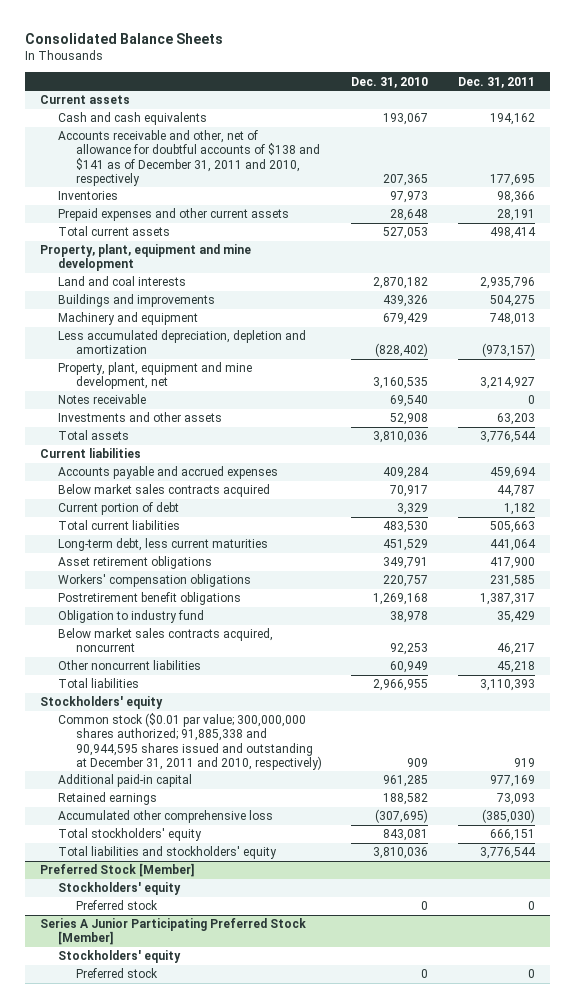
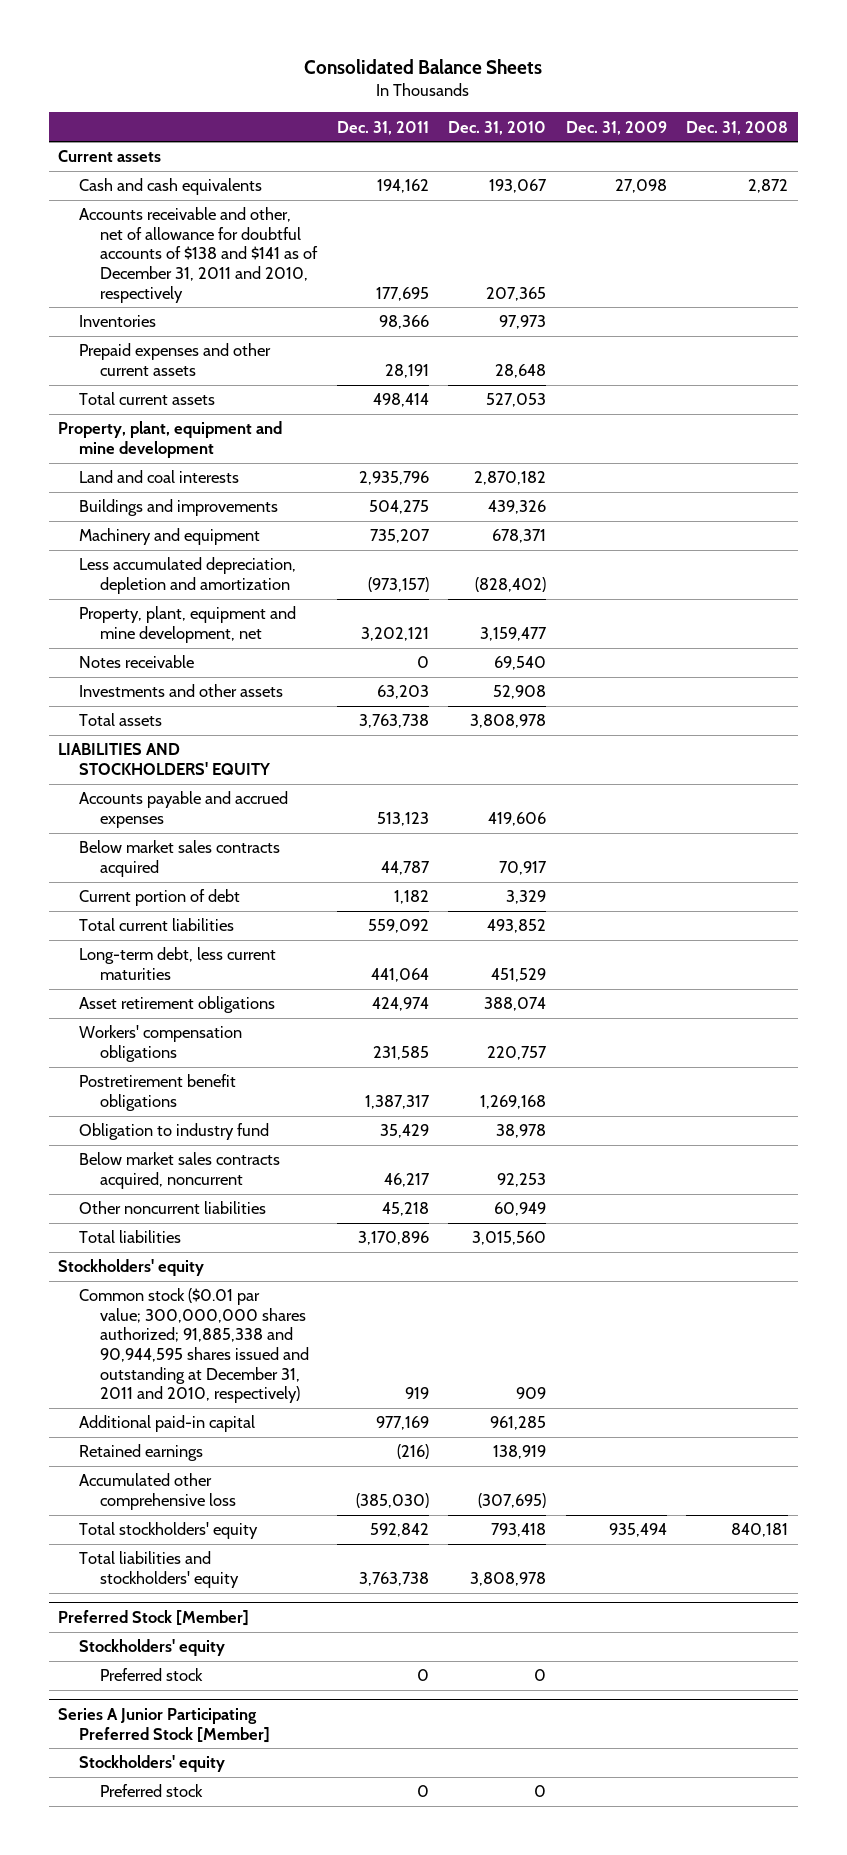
none -> [565,120,667,135] Dec. 31, 2009
none -> [686,120,789,135] Dec. 31, 2008
[383,313,429,326] 679,429 -> [492,529,547,544] 678,371
[490,313,536,326] 748,013 -> [369,529,430,544] 735,207
[373,377,429,390] 3,160,535 -> [480,626,548,641] 3,159,477
[480,377,536,390] 3,214,927 -> [360,626,429,641] 3,202,121
[373,431,429,444] 3,810,036 -> [470,714,547,729] 3,808,978
[480,431,537,444] 3,776,544 -> [358,714,429,729] 3,763,738
[39,448,141,459] Current liabilities -> [58,743,271,775] LIABILITIES AND STOCKHOLDERS' EQUITY
[383,467,430,480] 409,284 -> [488,811,547,826] 419,606
[490,467,537,480] 459,694 -> [376,811,429,826] 513,123
[383,521,429,534] 483,530 -> [487,919,547,934] 493,852
[490,521,536,534] 505,663 -> [367,919,429,934] 559,092
[383,557,429,570] 349,791 -> [484,997,547,1012] 388,074
[490,557,536,570] 417,900 -> [371,997,429,1012] 424,974
[373,679,429,692] 2,966,955 -> [472,1231,547,1246] 3,015,560
[480,679,536,692] 3,110,393 -> [357,1231,429,1246] 3,170,896
[383,793,429,806] 188,582 -> [493,1445,547,1460] 138,919
[497,793,536,806] 73,093 -> [396,1444,429,1460] (216)
[383,829,429,842] 843,081 -> [491,1523,547,1538] 793,418
[490,829,536,842] 666,151 -> [369,1523,429,1538] 592,842
[373,847,429,860] 3,810,036 -> [470,1571,547,1586] 3,808,978
[480,847,537,860] 3,776,544 -> [358,1571,429,1586] 3,763,738

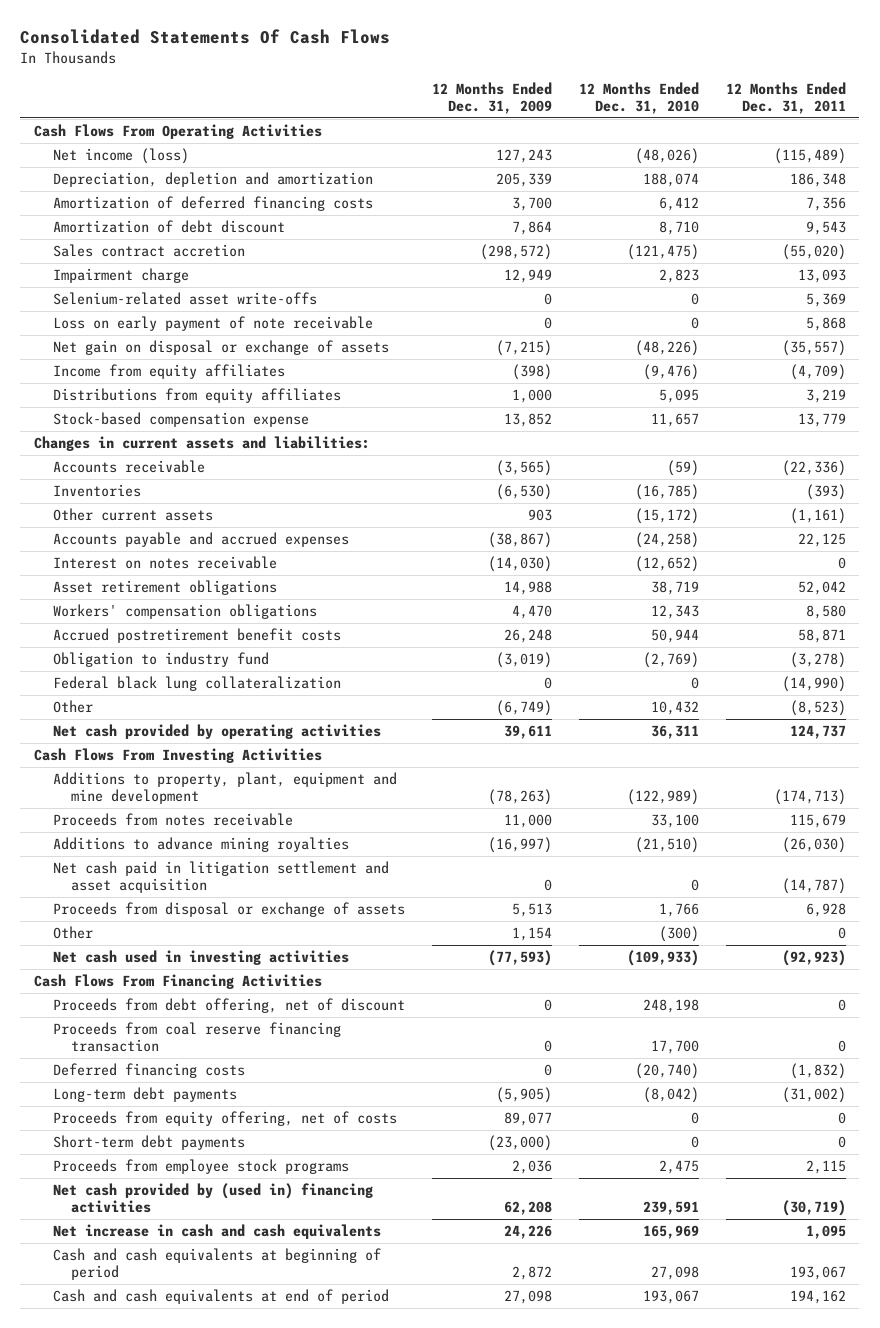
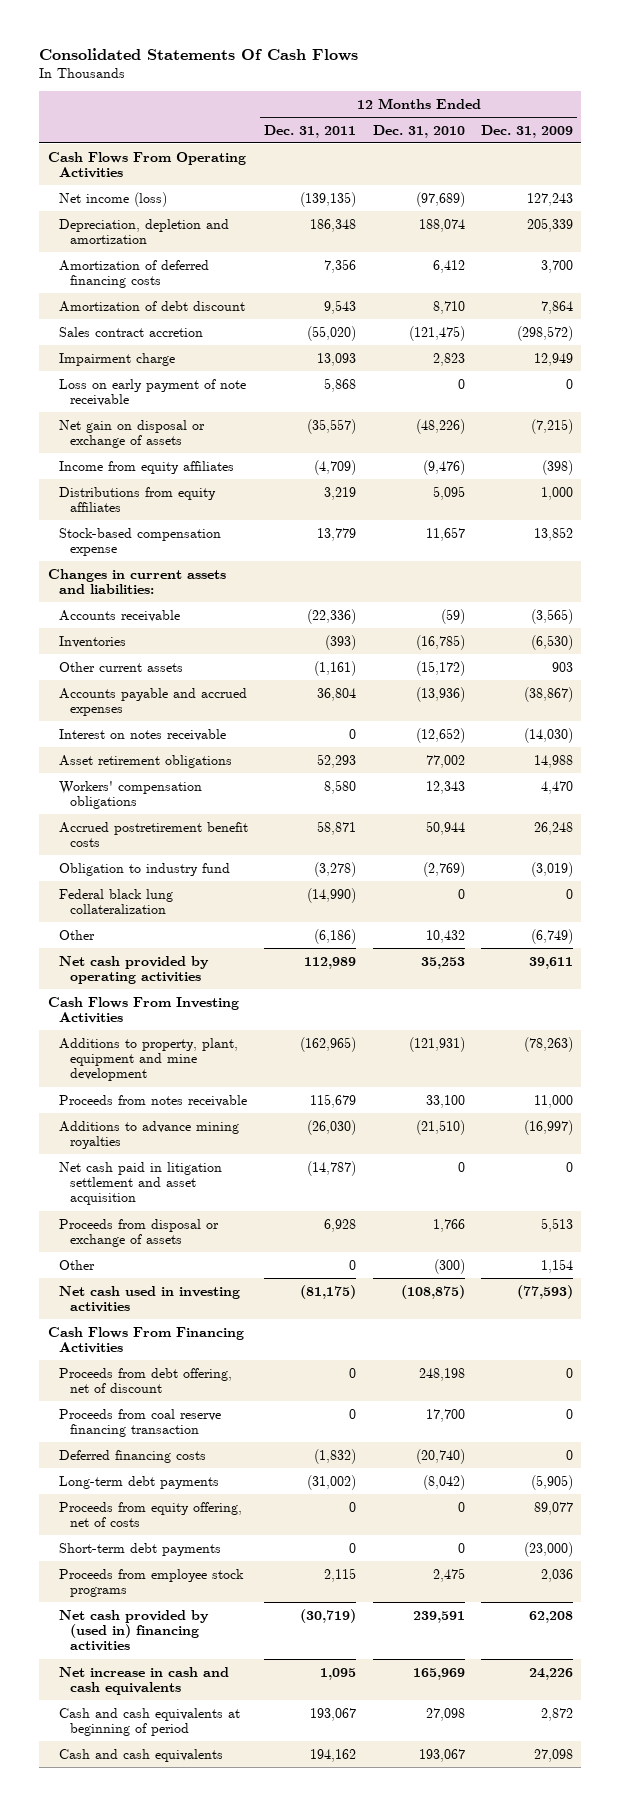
[634,147,699,164] (48,026) -> [415,191,465,207] (97,689)
[773,147,846,164] (115,489) -> [300,191,357,207] (139,135)
[52,291,317,305] Selenium-related asset write-offs -> none
[634,531,699,548] (24,258) -> [415,686,465,702] (13,936)
[797,532,846,547] 22,125 -> [317,687,357,701] 36,804
[650,580,699,595] 38,719 -> [425,754,465,768] 77,002
[797,580,846,595] 52,042 -> [317,753,357,768] 52,293
[789,699,846,716] (8,523) -> [314,928,357,944] (6,186)
[650,724,699,739] 36,311 -> [420,956,465,969] 35,253
[789,724,846,739] 124,737 -> [304,956,357,969] 112,989
[626,788,699,805] (122,989) -> [408,1036,465,1052] (121,931)
[773,788,846,805] (174,713) -> [300,1036,357,1052] (162,965)
[626,949,699,966] (109,933) -> [400,1284,465,1299] (108,875)
[781,949,846,966] (92,923) -> [300,1284,357,1299] (81,175)
[52,1288,389,1304] Cash and cash equivalents at end of period -> [58,1748,223,1762] Cash and cash equivalents

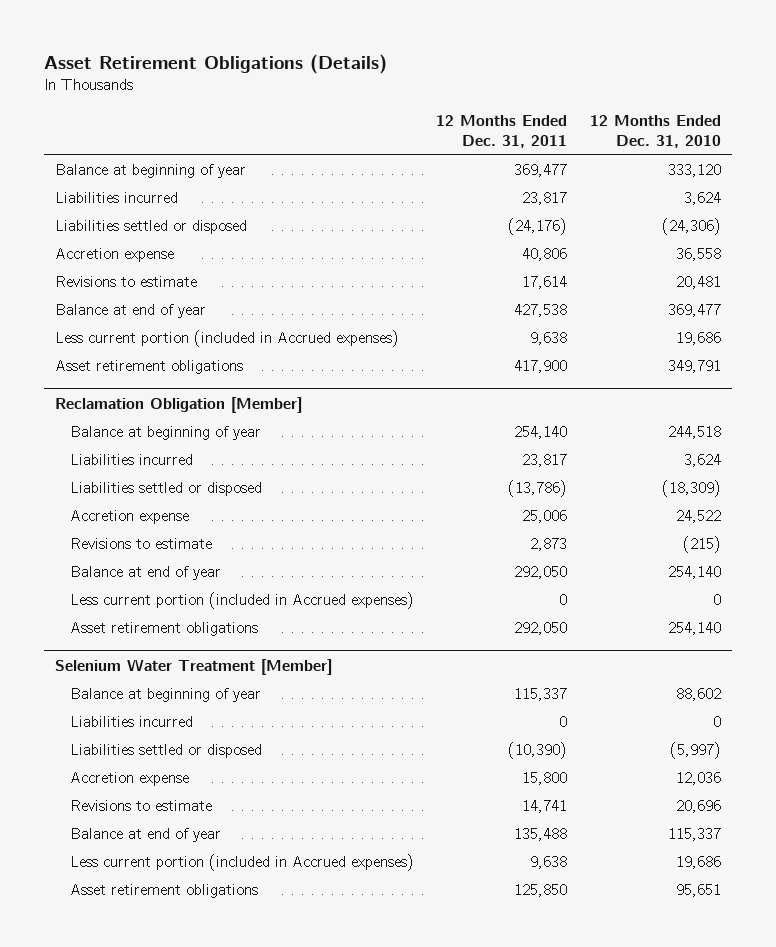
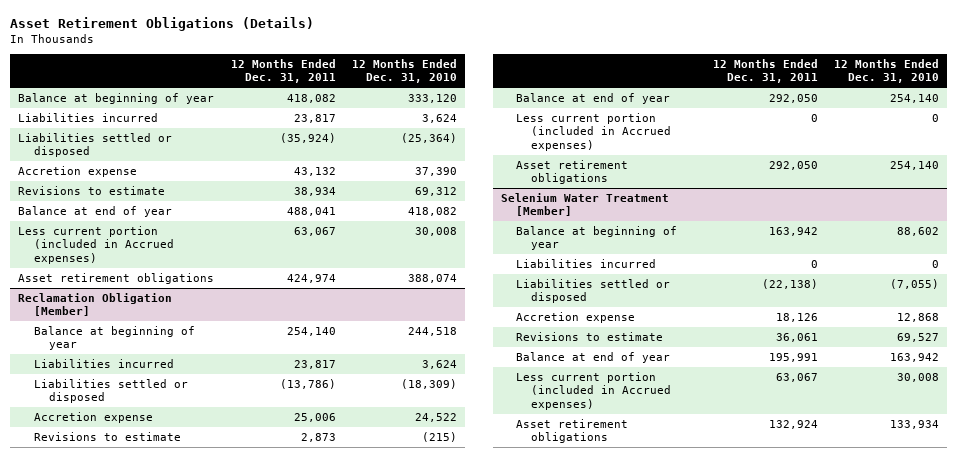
[514,163,568,177] 369,477 -> [286,93,336,103] 418,082
[508,217,568,235] (24,176) -> [279,132,336,143] (35,924)
[661,217,721,235] (24,306) -> [400,132,457,143] (25,364)
[522,247,568,261] 40,806 -> [293,166,336,176] 43,132
[675,247,721,261] 36,558 -> [414,166,457,176] 37,390
[522,275,568,289] 17,614 -> [293,186,336,196] 38,934
[675,275,721,289] 20,481 -> [414,186,457,196] 69,312
[514,303,568,317] 427,538 -> [286,206,336,216] 488,041
[667,303,721,317] 369,477 -> [407,206,457,216] 418,082
[530,331,568,345] 9,638 -> [293,226,336,236] 63,067
[675,331,721,345] 19,686 -> [414,226,457,236] 30,008
[514,359,568,373] 417,900 -> [286,273,336,283] 424,974
[667,359,721,373] 349,791 -> [407,273,457,283] 388,074
[514,687,568,701] 115,337 -> [768,226,818,236] 163,942
[508,741,568,759] (10,390) -> [761,278,818,289] (22,138)
[669,741,721,759] (5,997) -> [890,278,940,289] (7,055)
[522,771,568,785] 15,800 -> [775,312,818,322] 18,126
[675,771,721,785] 12,036 -> [897,312,940,322] 12,868
[522,799,568,813] 14,741 -> [775,332,818,342] 36,061
[675,799,721,813] 20,696 -> [897,332,940,342] 69,527
[514,827,568,841] 135,488 -> [768,352,818,362] 195,991
[667,827,721,841] 115,337 -> [890,352,940,362] 163,942
[530,855,568,869] 9,638 -> [775,372,818,382] 63,067
[675,855,721,869] 19,686 -> [897,372,940,382] 30,008
[514,883,568,897] 125,850 -> [768,419,818,429] 132,924
[675,883,721,897] 95,651 -> [890,419,940,429] 133,934

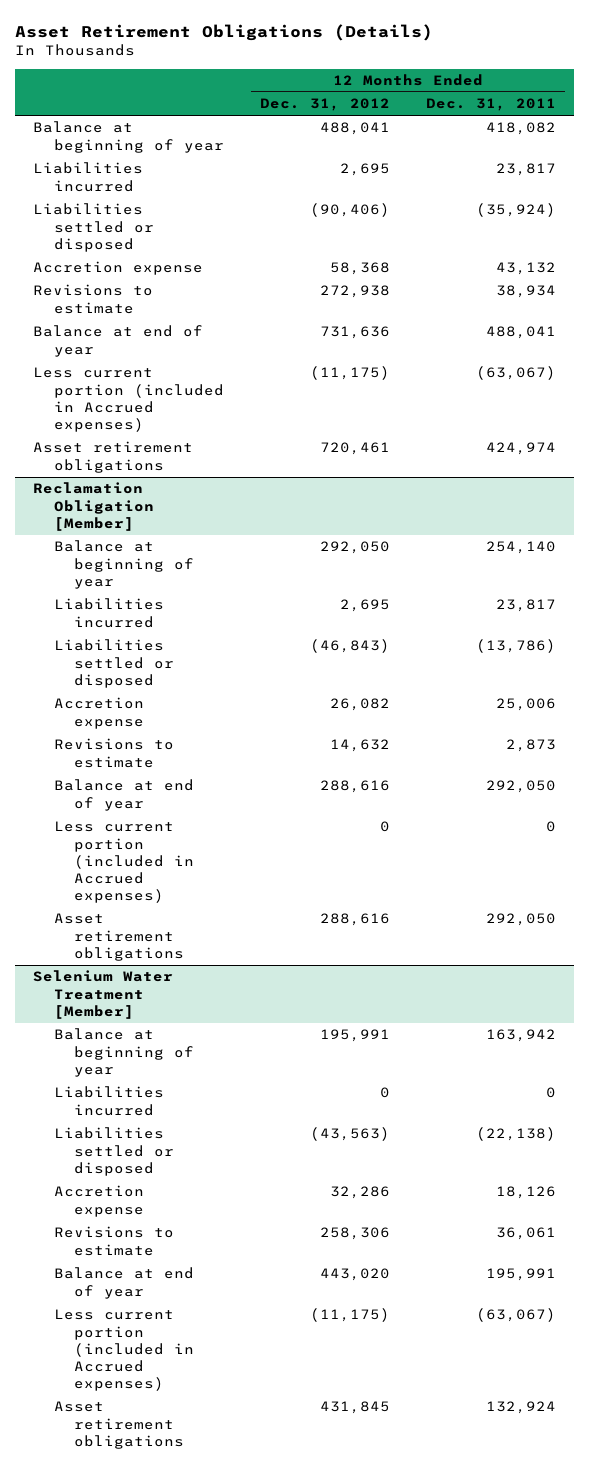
[351,58,457,84] 12 Months Ended Dec. 31, 2010 -> none
none -> [260,98,391,112] Dec. 31, 2012
[293,226,336,236] 63,067 -> [476,366,557,381] (63,067)
[775,372,818,382] 63,067 -> [476,1308,557,1323] (63,067)

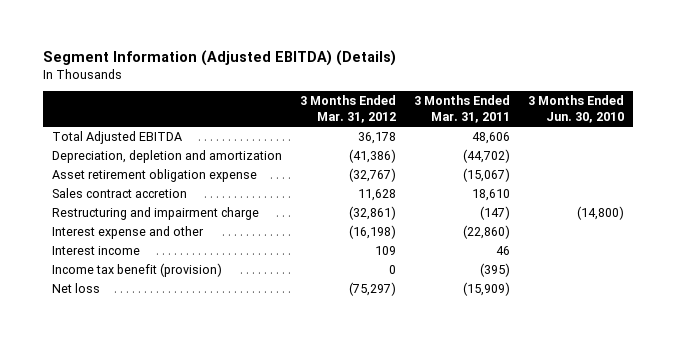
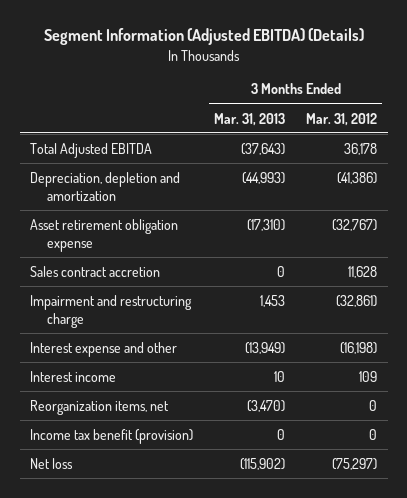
[413,95,510,123] 3 Months Ended Mar. 31, 2011 -> none
[527,95,624,123] 3 Months Ended Jun. 30, 2010 -> none
none -> [214,112,286,126] Mar. 31, 2013
[51,207,259,221] Restructuring and impairment charge -> [30,294,193,328] Impairment and restructuring charge
none -> [30,399,170,415] Reorganization items, net

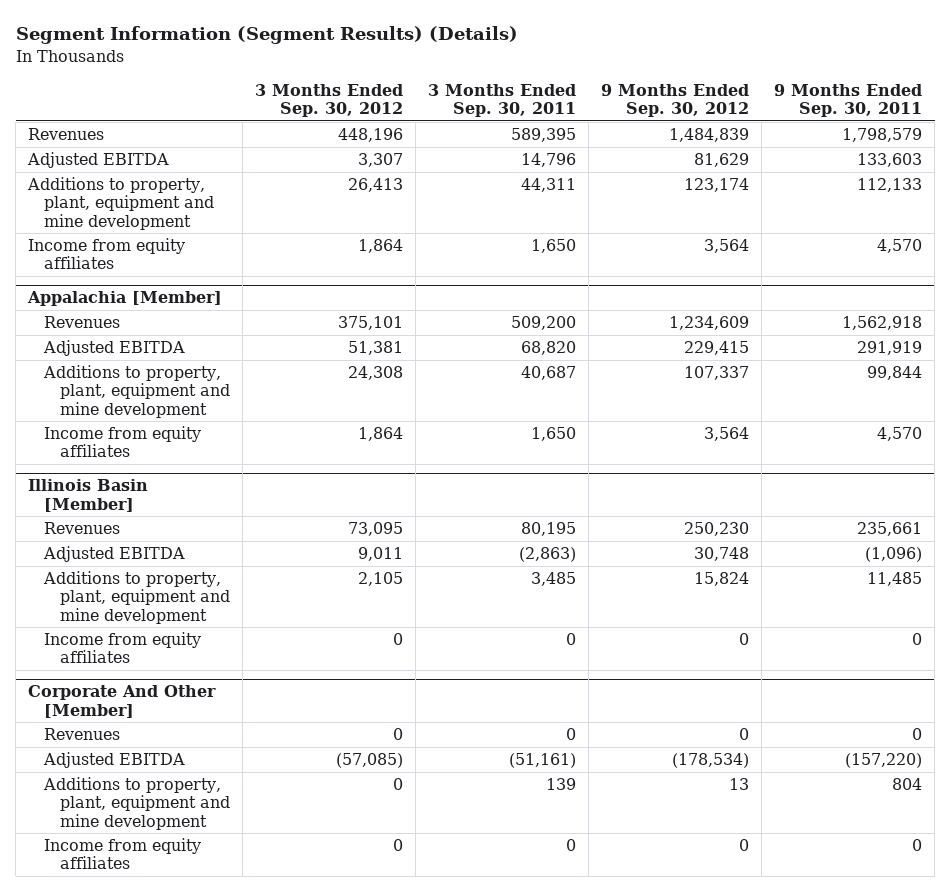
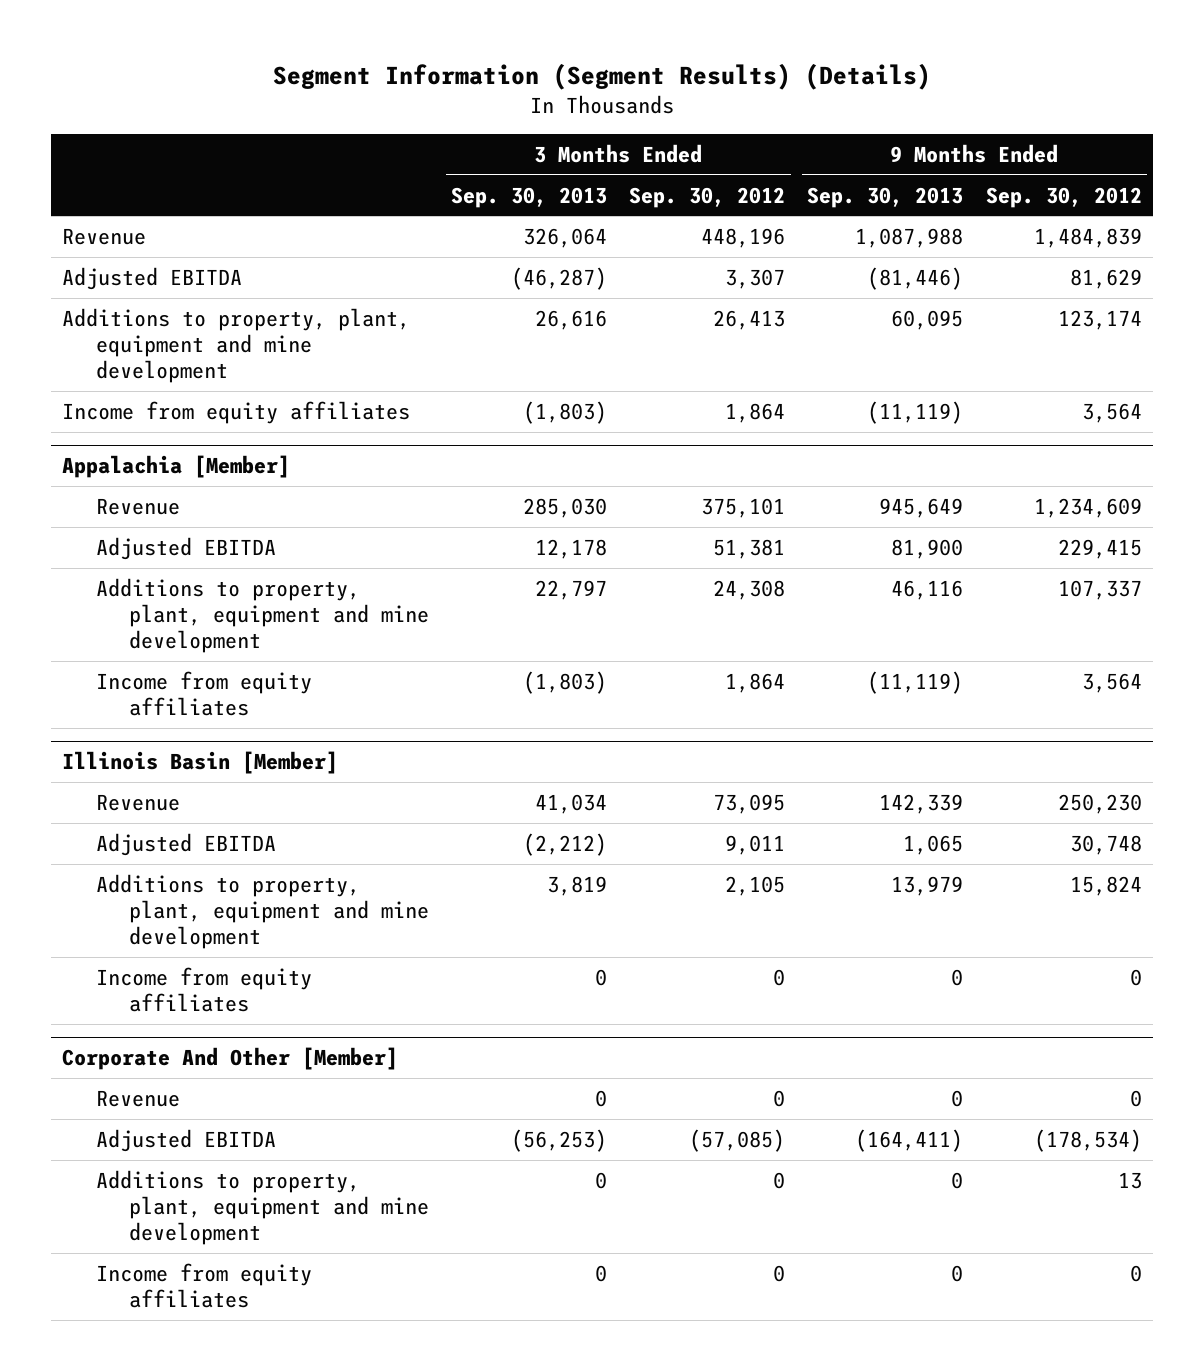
[428,83,577,118] 3 Months Ended Sep. 30, 2011 -> none
[774,83,923,118] 9 Months Ended Sep. 30, 2011 -> none
none -> [451,186,608,208] Sep. 30, 2013
none -> [807,186,964,208] Sep. 30, 2013
[28,128,105,141] Revenues -> [62,227,147,245] Revenue
[44,316,121,329] Revenues -> [95,497,180,515] Revenue
[44,522,121,535] Revenues -> [95,793,180,811] Revenue
[44,728,121,741] Revenues -> [95,1089,180,1107] Revenue

